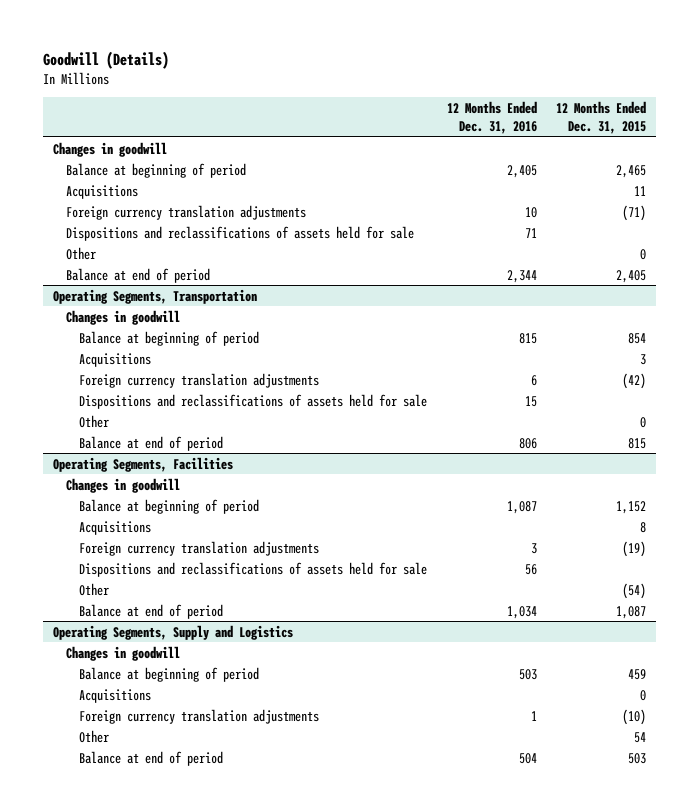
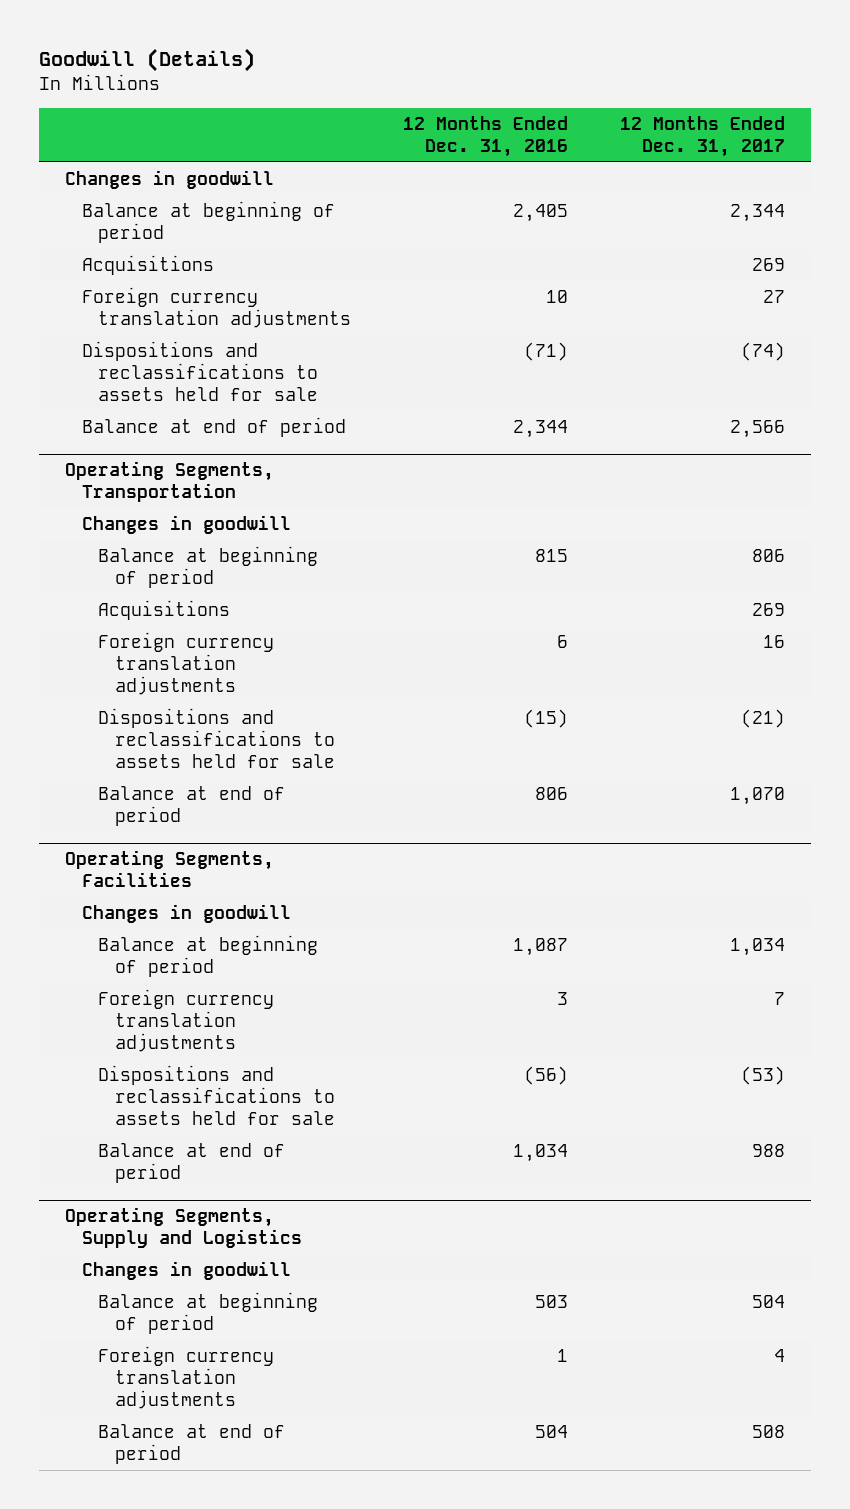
[555,101,646,134] 12 Months Ended Dec. 31, 2015 -> none
none -> [619,115,785,157] 12 Months Ended Dec. 31, 2017
[66,246,97,260] Other -> none
[66,225,415,241] Dispositions and reclassifications of assets held for sale -> [81,341,319,402] Dispositions and reclassifications to assets held for sale
[524,227,537,238] 71 -> [523,342,568,362] (71)
[79,414,110,428] Other -> none
[79,393,428,409] Dispositions and reclassifications of assets held for sale -> [98,708,335,769] Dispositions and reclassifications to assets held for sale
[524,395,537,407] 15 -> [523,709,568,729] (15)
[79,520,152,535] Acquisitions -> none
[79,582,110,596] Other -> none
[79,561,428,577] Dispositions and reclassifications of assets held for sale -> [98,1065,335,1126] Dispositions and reclassifications to assets held for sale
[524,563,537,575] 56 -> [523,1066,568,1086] (56)
[79,688,152,703] Acquisitions -> none
[79,729,110,743] Other -> none

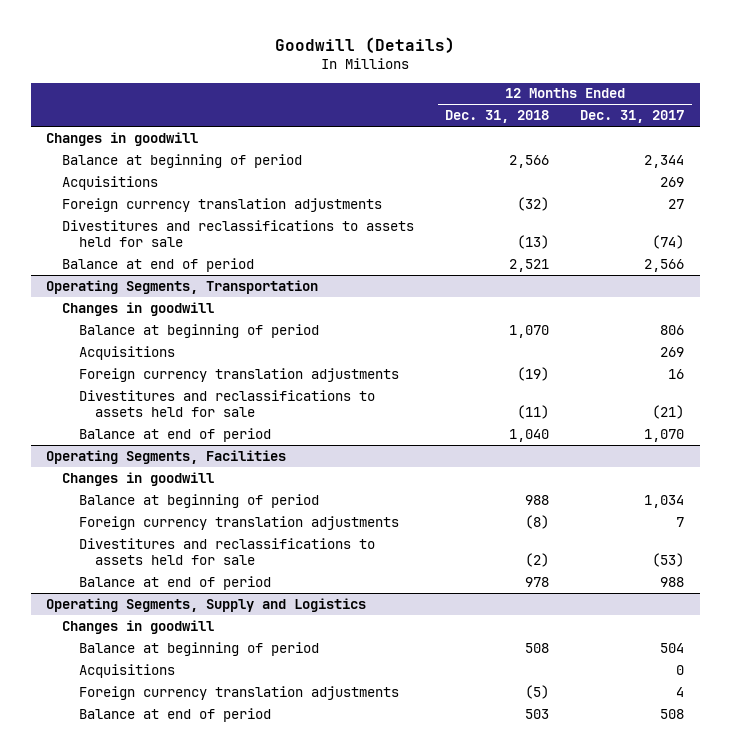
[402,115,568,157] 12 Months Ended Dec. 31, 2016 -> none
none -> [445,110,550,124] Dec. 31, 2018
[81,341,319,402] Dispositions and reclassifications to assets held for sale -> [62,219,415,248] Divestitures and reclassifications to assets held for sale
[98,708,335,769] Dispositions and reclassifications to assets held for sale -> [78,389,375,418] Divestitures and reclassifications to assets held for sale
[98,1065,335,1126] Dispositions and reclassifications to assets held for sale -> [78,537,375,566] Divestitures and reclassifications to assets held for sale
none -> [78,663,175,678] Acquisitions

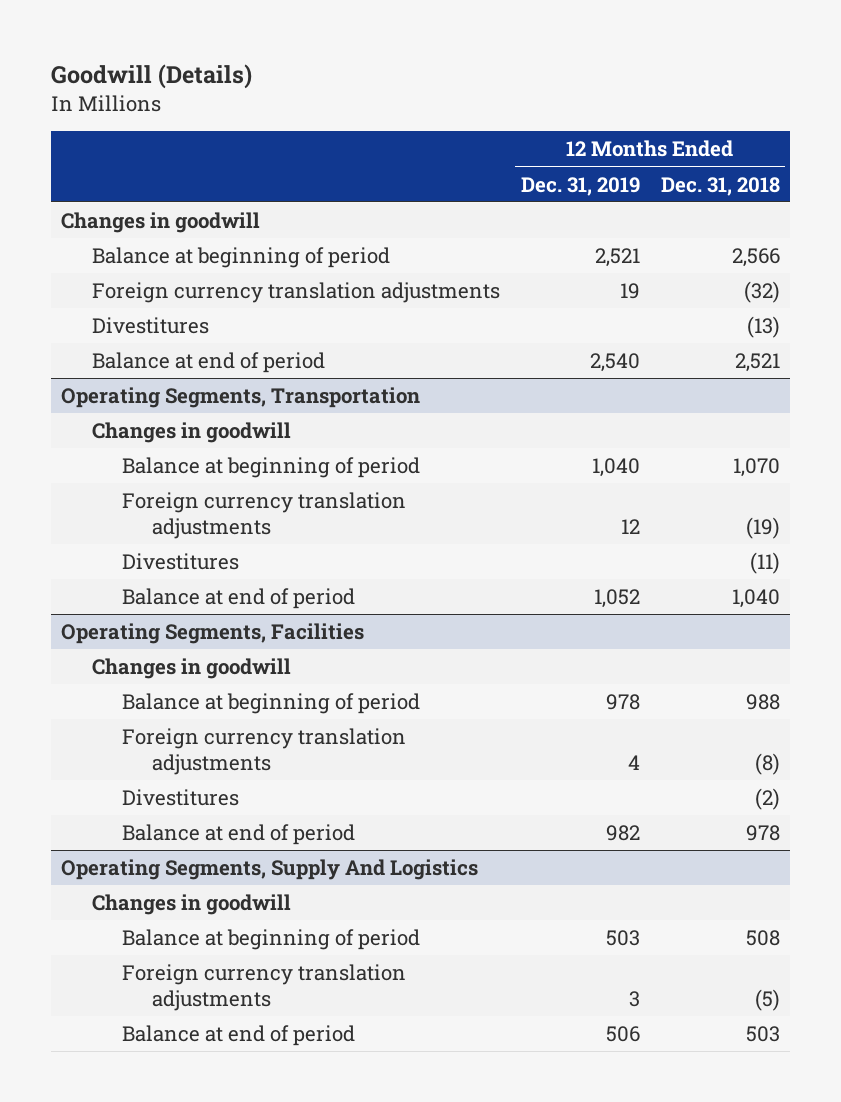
[580,110,685,124] Dec. 31, 2017 -> none
none -> [520,176,640,196] Dec. 31, 2019
[62,175,159,190] Acquisitions -> none
[62,219,415,248] Divestitures and reclassifications to assets held for sale -> [91,317,209,335] Divestitures
[78,345,175,360] Acquisitions -> none
[78,389,375,418] Divestitures and reclassifications to assets held for sale -> [122,553,240,571] Divestitures
[78,537,375,566] Divestitures and reclassifications to assets held for sale -> [122,789,240,807] Divestitures
[46,597,367,612] Operating Segments, Supply and Logistics -> [61,859,479,881] Operating Segments, Supply And Logistics
[78,663,175,678] Acquisitions -> none

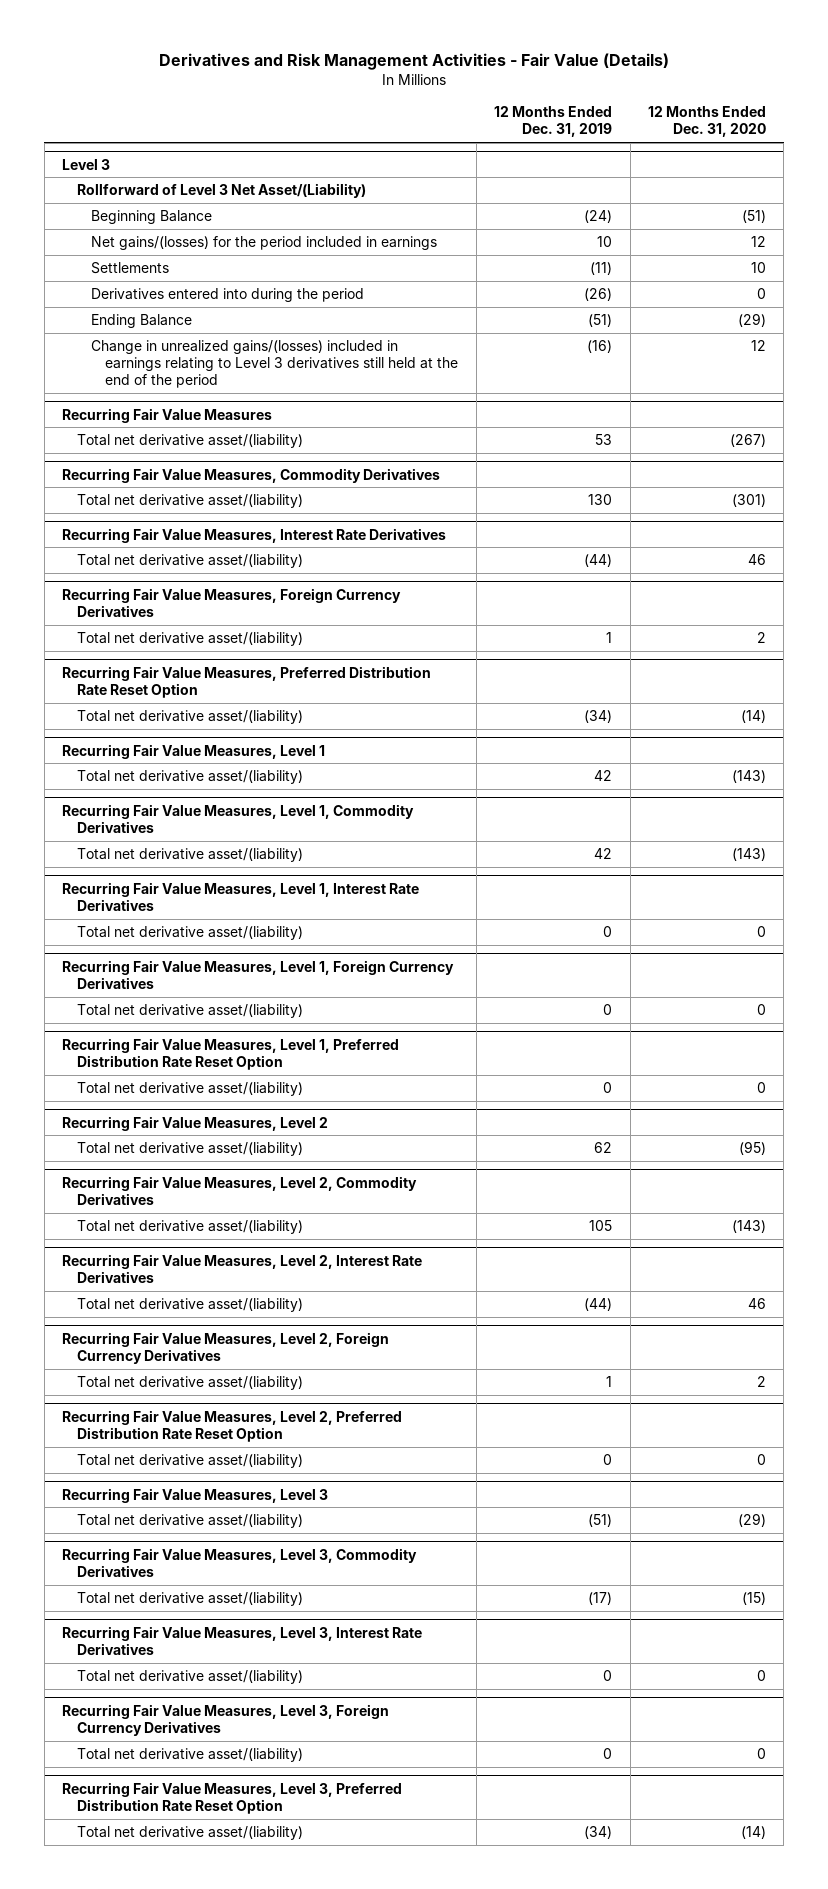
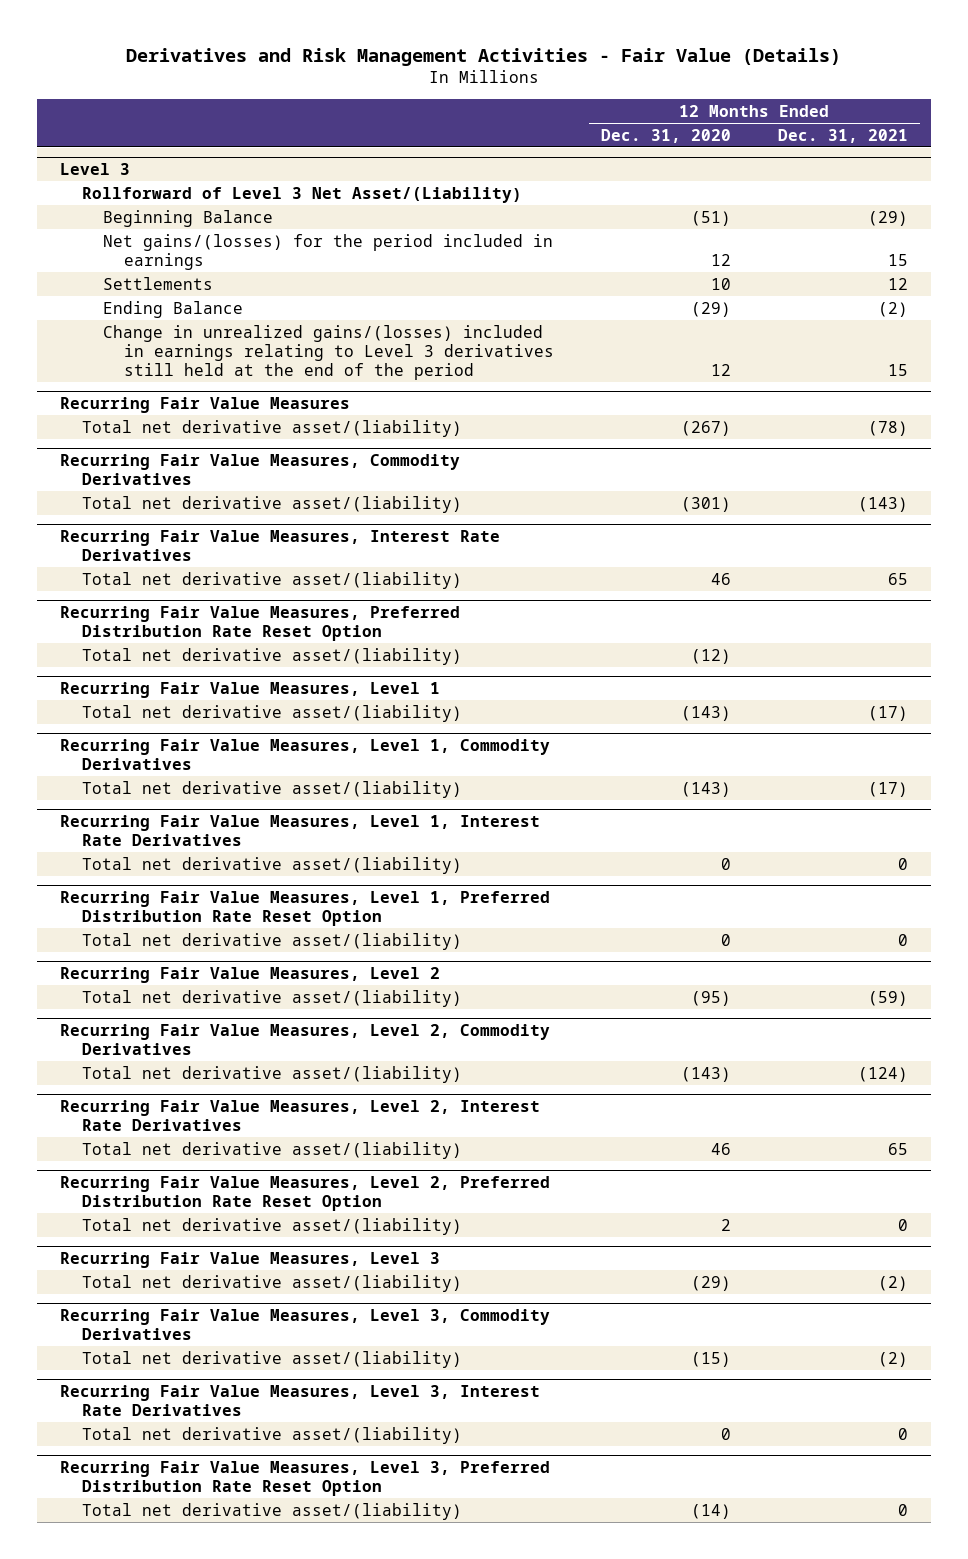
[494,106,613,138] 12 Months Ended Dec. 31, 2019 -> none
none -> [777,128,908,143] Dec. 31, 2021
[90,288,364,303] Derivatives entered into during the period -> none
[62,587,402,617] Recurring Fair Value Measures, Foreign Currency Derivatives -> none
[76,632,303,647] Total net derivative asset/(liability) -> none
[740,710,766,724] (14) -> [691,648,732,664] (12)
[62,959,455,989] Recurring Fair Value Measures, Level 1, Foreign Currency Derivatives -> none
[76,1004,303,1019] Total net derivative asset/(liability) -> none
[62,1331,390,1364] Recurring Fair Value Measures, Level 2, Foreign Currency Derivatives -> none
[76,1376,303,1391] Total net derivative asset/(liability) -> none
[756,1454,766,1466] 0 -> [721,1218,732,1231] 2
[62,1703,390,1736] Recurring Fair Value Measures, Level 3, Foreign Currency Derivatives -> none
[76,1748,303,1763] Total net derivative asset/(liability) -> none

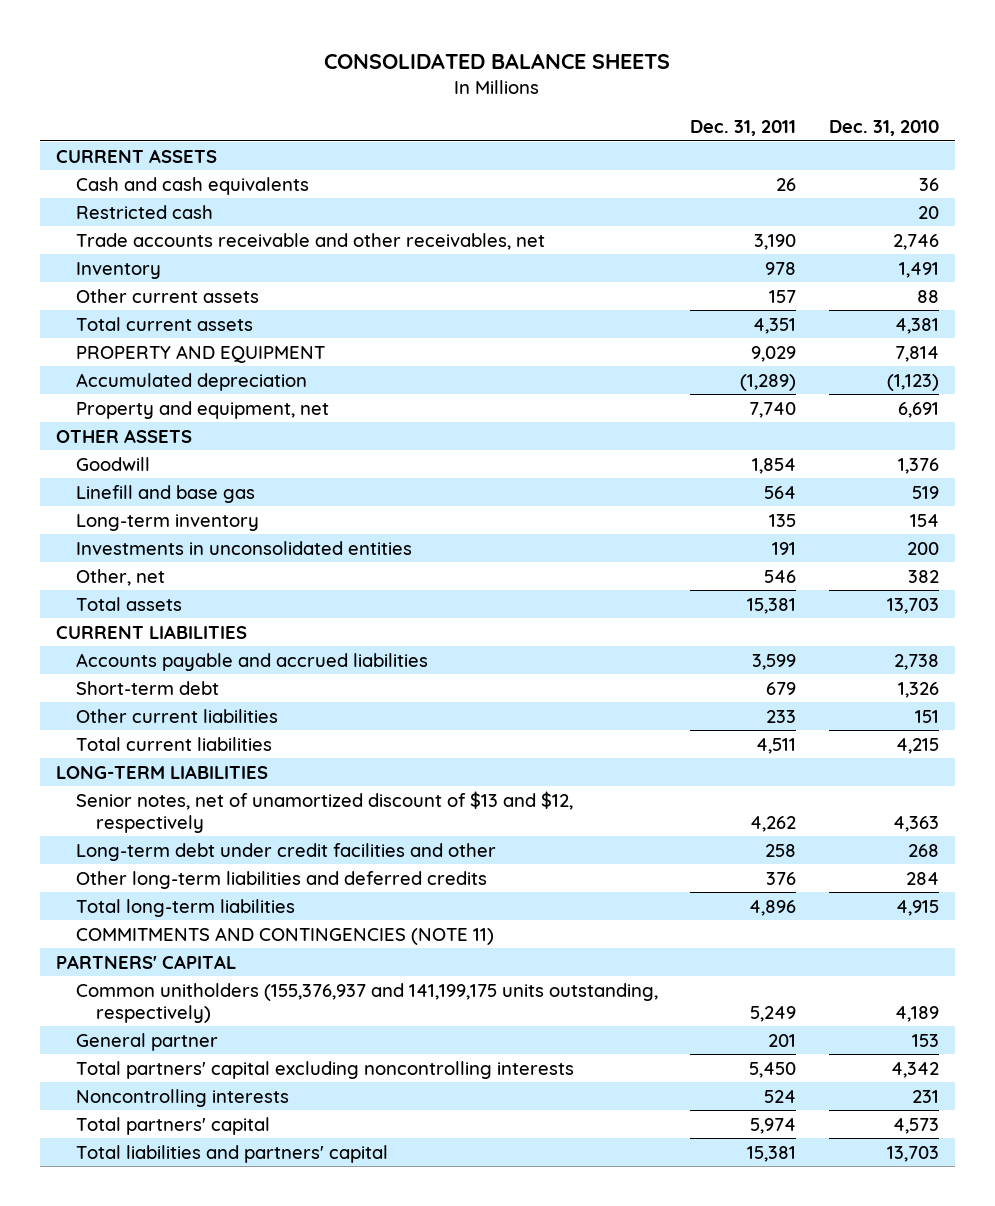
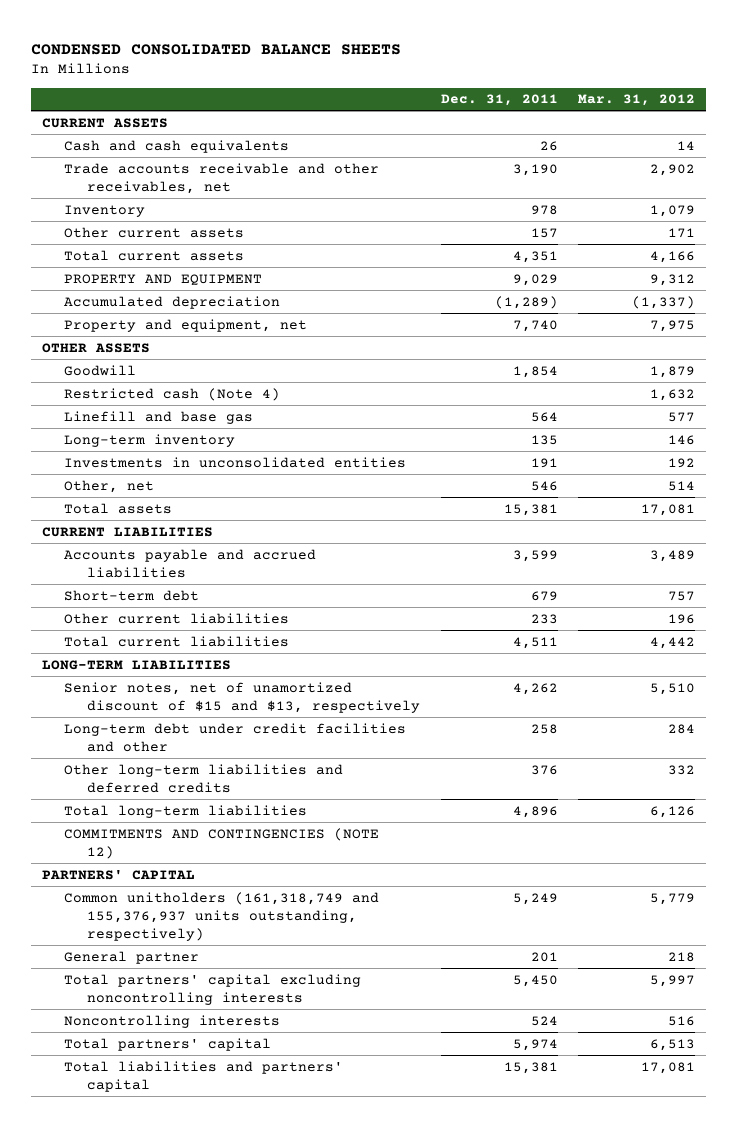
[324,52,671,69] CONSOLIDATED BALANCE SHEETS -> [31,43,402,55] CONDENSED CONSOLIDATED BALANCE SHEETS
[828,120,939,137] Dec. 31, 2010 -> none
none -> [578,94,696,107] Mar. 31, 2012
[75,204,213,219] Restricted cash -> none
none -> [64,387,281,401] Restricted cash (Note 4)
[75,790,573,833] Senior notes, net of unamortized discount of $13 and $12, respectively -> [64,681,421,713] Senior notes, net of unamortized discount of $15 and $13, respectively
[75,926,494,945] COMMITMENTS AND CONTINGENCIES (NOTE 11) -> [64,827,380,859] COMMITMENTS AND CONTINGENCIES (NOTE 12)
[75,982,658,1023] Common unitholders (155,376,937 and 141,199,175 units outstanding, respectively) -> [64,891,380,941] Common unitholders (161,318,749 and 155,376,937 units outstanding, respectively)

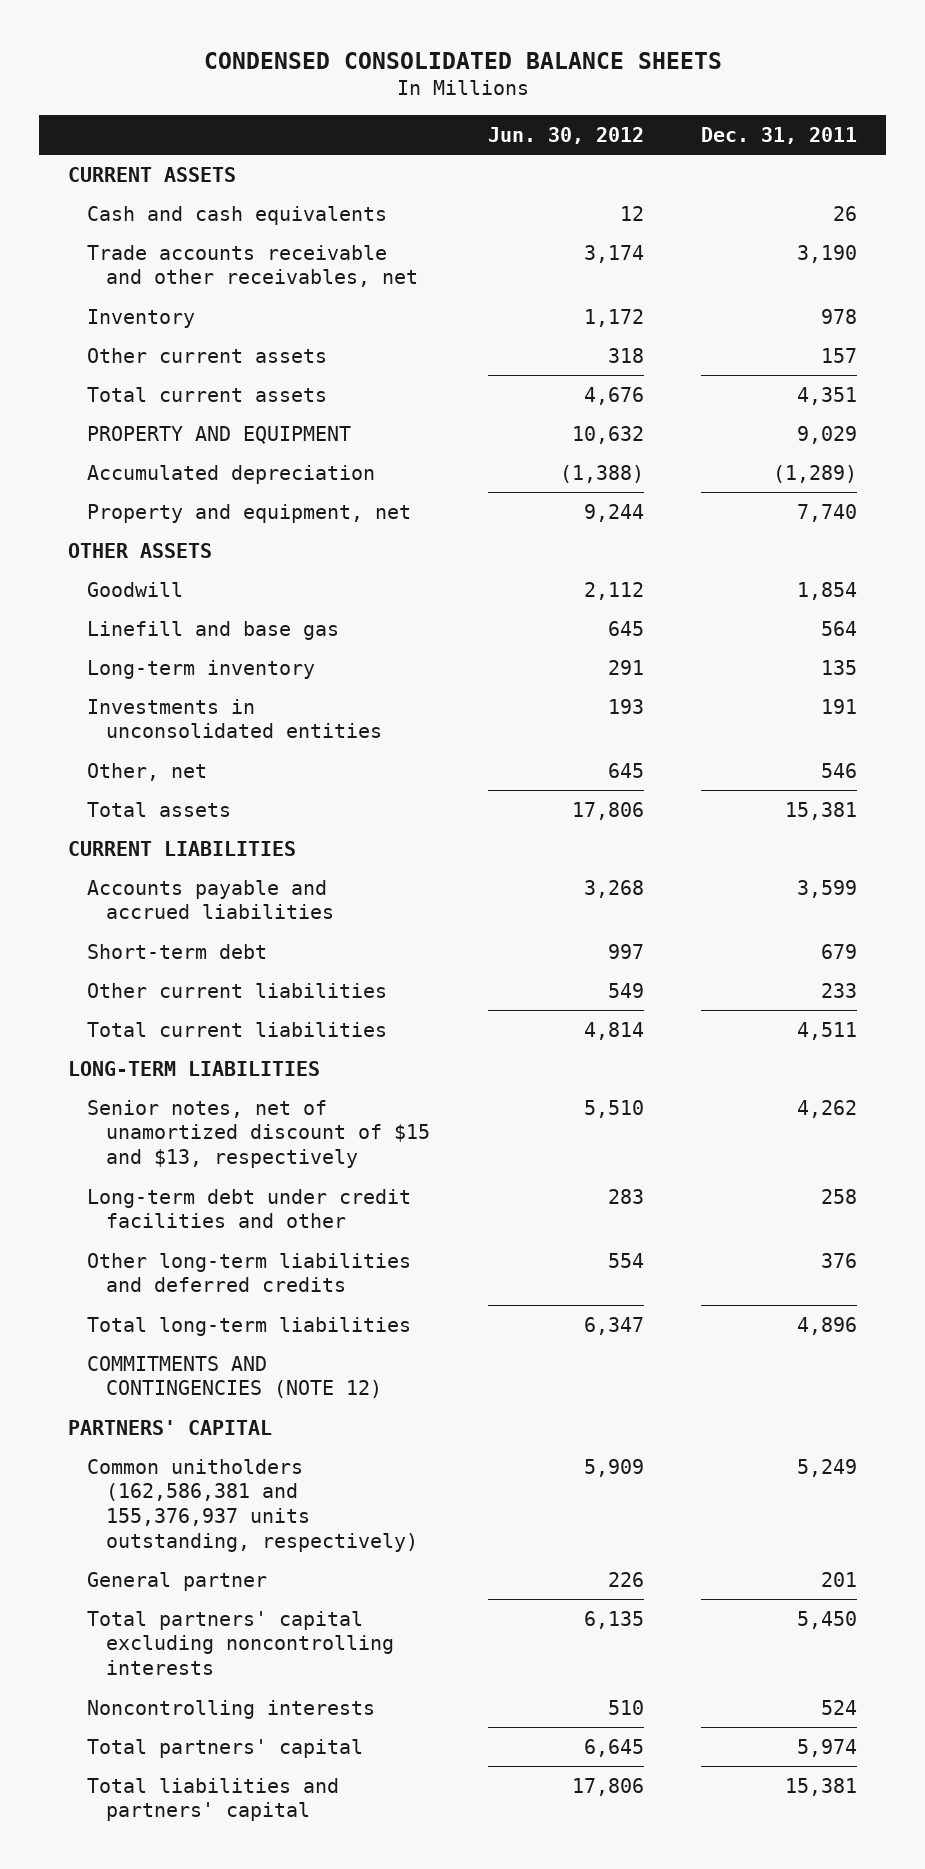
[578,94,696,107] Mar. 31, 2012 -> none
none -> [487,126,644,144] Jun. 30, 2012
[64,387,281,401] Restricted cash (Note 4) -> none
[64,891,380,941] Common unitholders (161,318,749 and 155,376,937 units outstanding, respectively) -> [87,1458,418,1552] Common unitholders (162,586,381 and 155,376,937 units outstanding, respectively)

